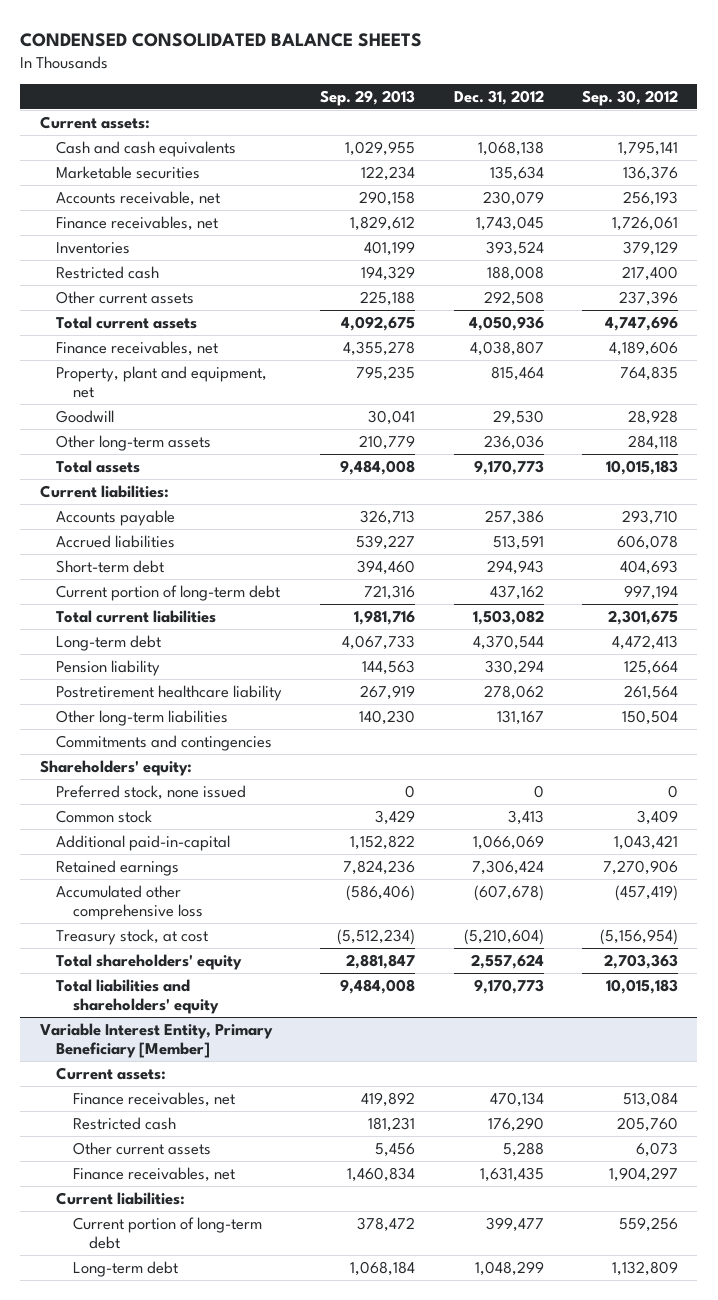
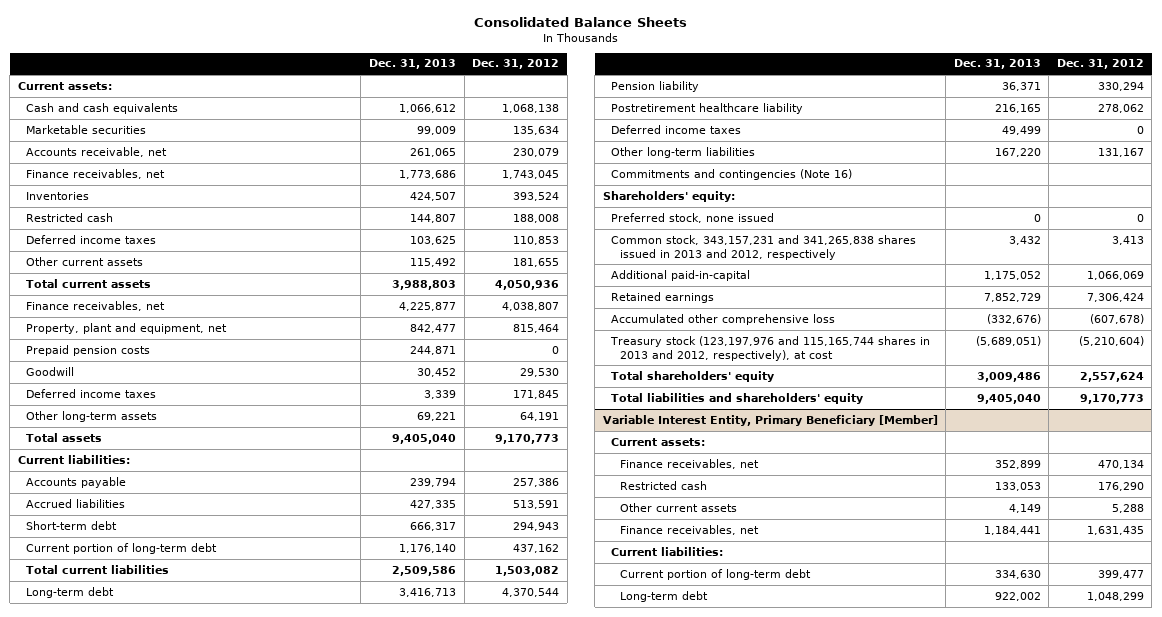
[20,32,423,47] CONDENSED CONSOLIDATED BALANCE SHEETS -> [473,16,687,27] Consolidated Balance Sheets
[320,89,416,106] Sep. 29, 2013 -> none
[582,89,679,106] Sep. 30, 2012 -> none
none -> [368,59,456,70] Dec. 31, 2013
none -> [26,234,157,244] Deferred income taxes
[483,290,544,306] 292,508 -> [513,257,560,267] 181,655
none -> [26,344,151,356] Prepaid pension costs
none -> [26,388,157,398] Deferred income taxes
[483,434,544,450] 236,036 -> [520,411,560,421] 64,191
none -> [611,124,742,134] Deferred income taxes
[56,734,273,751] Commitments and contingencies -> [611,168,853,180] Commitments and contingencies (Note 16)
[56,809,153,823] Common stock -> [611,234,917,260] Common stock, 343,157,231 and 341,265,838 shares issued in 2013 and 2012, respectively
[56,928,209,945] Treasury stock, at cost -> [610,335,931,361] Treasury stock (123,197,976 and 115,165,744 shares in 2013 and 2012, respectively), at cost

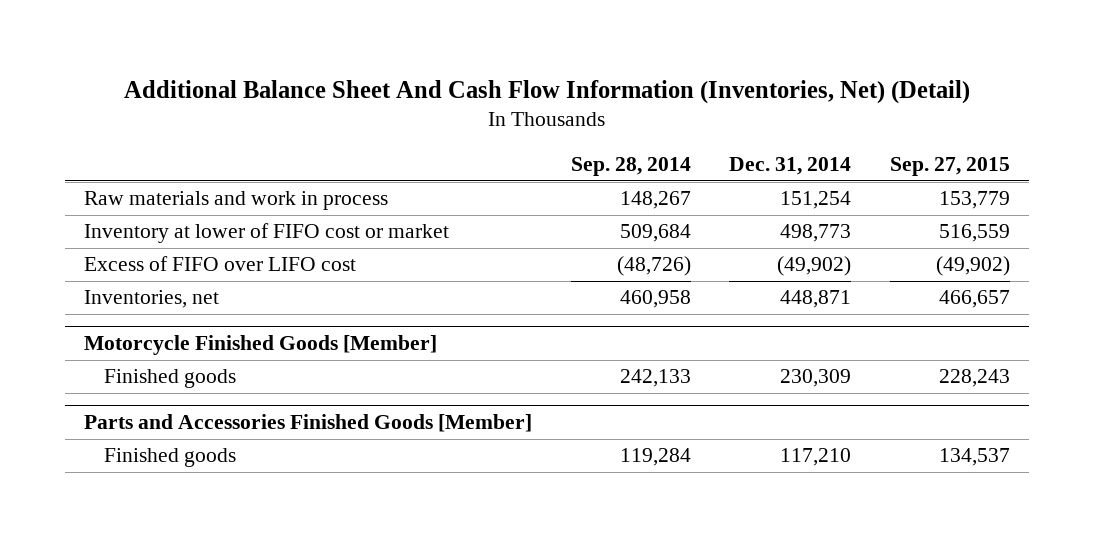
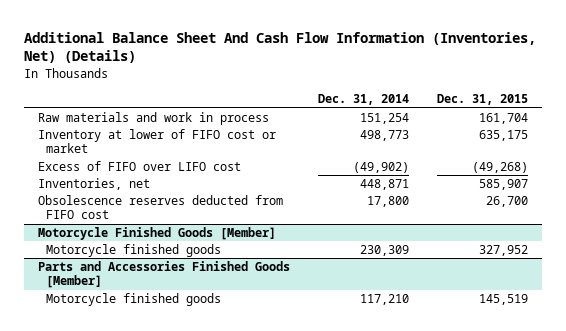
[123,79,970,104] Additional Balance Sheet And Cash Flow Information (Inventories, Net) (Detail) -> [23,31,536,64] Additional Balance Sheet And Cash Flow Information (Inventories, Net) (Details)
[570,157,691,177] Sep. 28, 2014 -> none
[889,157,1010,177] Sep. 27, 2015 -> none
none -> [437,94,529,106] Dec. 31, 2015
none -> [37,195,283,220] Obsolescence reserves deducted from FIFO cost
[104,369,237,389] Finished goods -> [46,244,222,258] Motorcycle finished goods
[104,448,237,468] Finished goods -> [46,293,222,307] Motorcycle finished goods

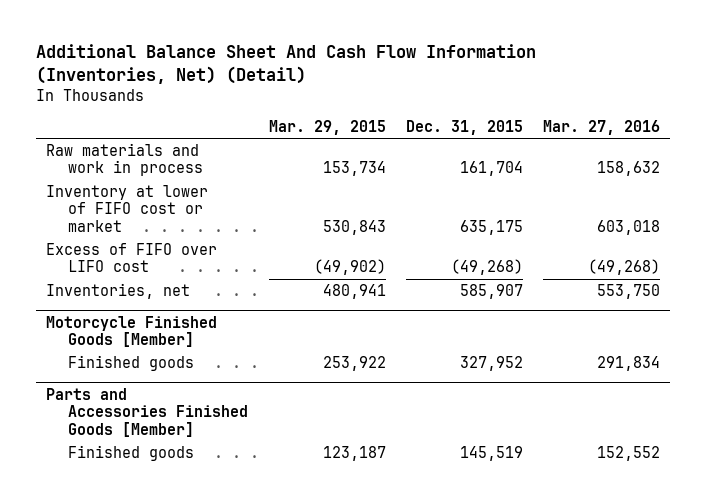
[23,31,536,64] Additional Balance Sheet And Cash Flow Information (Inventories, Net) (Details) -> [35,44,536,85] Additional Balance Sheet And Cash Flow Information (Inventories, Net) (Detail)
[317,94,409,106] Dec. 31, 2014 -> none
none -> [268,120,386,136] Mar. 29, 2015
none -> [543,120,661,136] Mar. 27, 2016
[37,195,283,220] Obsolescence reserves deducted from FIFO cost -> none
[46,244,222,258] Motorcycle finished goods -> [68,354,195,371] Finished goods
[46,293,222,307] Motorcycle finished goods -> [68,444,195,461] Finished goods

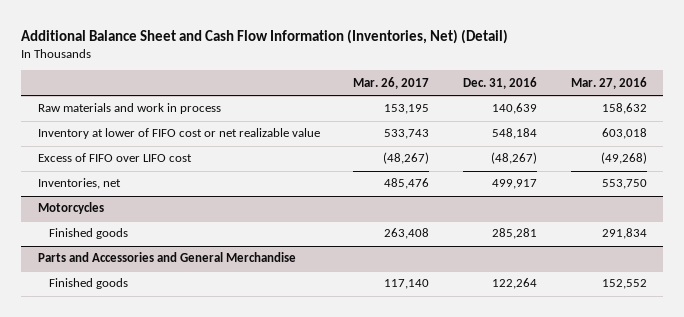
[35,44,536,85] Additional Balance Sheet And Cash Flow Information (Inventories, Net) (Detail) -> [20,28,508,44] Additional Balance Sheet and Cash Flow Information (Inventories, Net) (Detail)
[268,120,386,136] Mar. 29, 2015 -> none
[406,120,524,136] Dec. 31, 2015 -> none
none -> [353,76,430,89] Mar. 26, 2017
none -> [462,76,537,89] Dec. 31, 2016
[46,184,209,233] Inventory at lower of FIFO cost or market -> [37,128,320,140] Inventory at lower of FIFO cost or net realizable value
[46,315,218,348] Motorcycle Finished Goods [Member] -> none
none -> [37,202,104,215] Motorcycles
[46,387,249,437] Parts and Accessories Finished Goods [Member] -> none
none -> [37,252,296,263] Parts and Accessories and General Merchandise

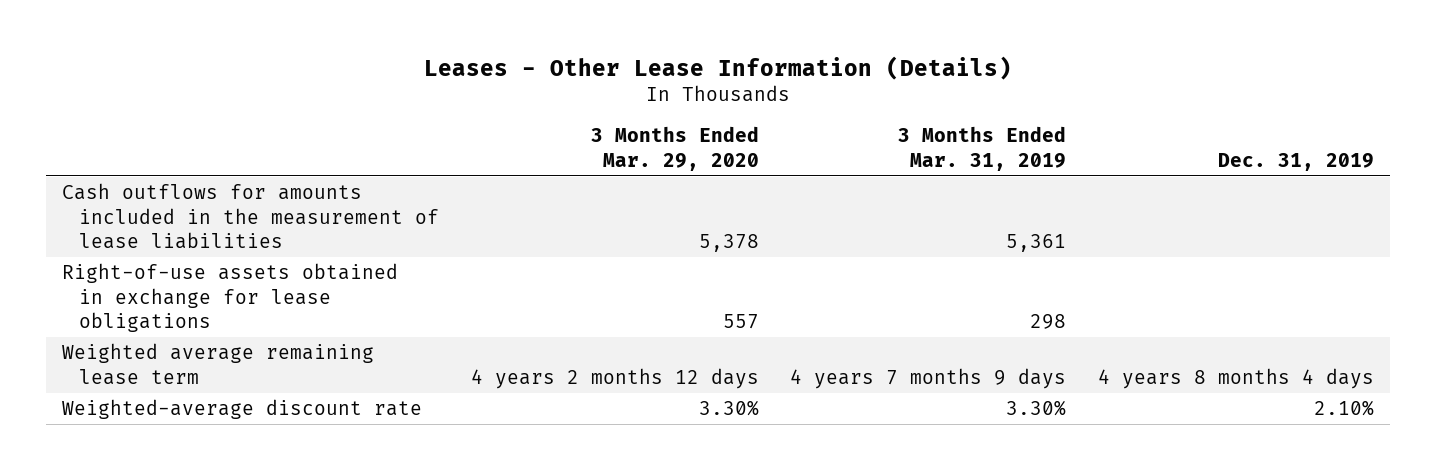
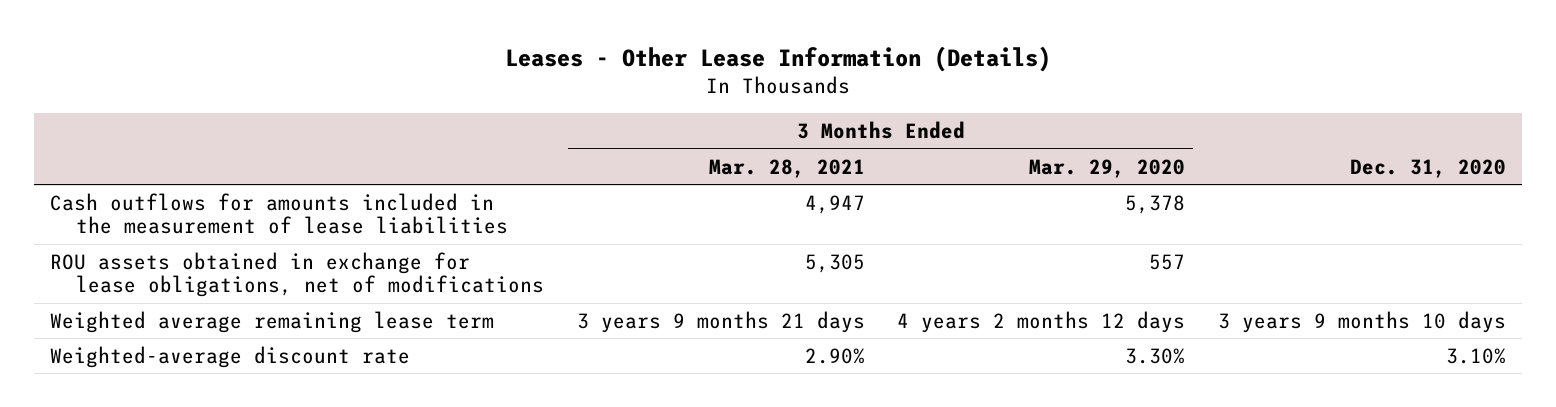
[898,126,1067,171] 3 Months Ended Mar. 31, 2019 -> none
[1218,152,1375,171] Dec. 31, 2019 -> none
none -> [708,158,865,178] Mar. 28, 2021
none -> [1349,158,1506,178] Dec. 31, 2020
[62,263,399,333] Right-of-use assets obtained in exchange for lease obligations -> [50,251,544,298] ROU assets obtained in exchange for lease obligations, net of modifications

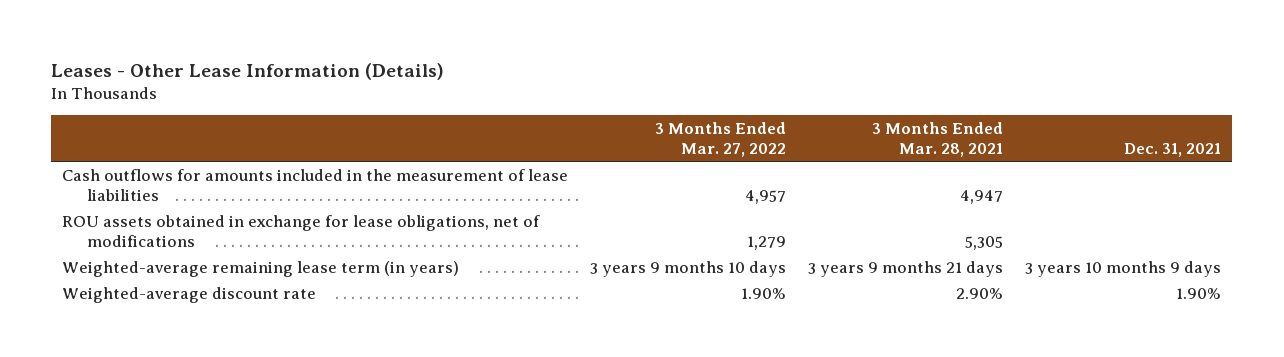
[1029,158,1186,178] Mar. 29, 2020 -> none
[1349,158,1506,178] Dec. 31, 2020 -> none
none -> [655,121,787,158] 3 Months Ended Mar. 27, 2022
none -> [1124,143,1222,158] Dec. 31, 2021
[50,310,495,333] Weighted average remaining lease term -> [62,260,460,277] Weighted-average remaining lease term (in years)

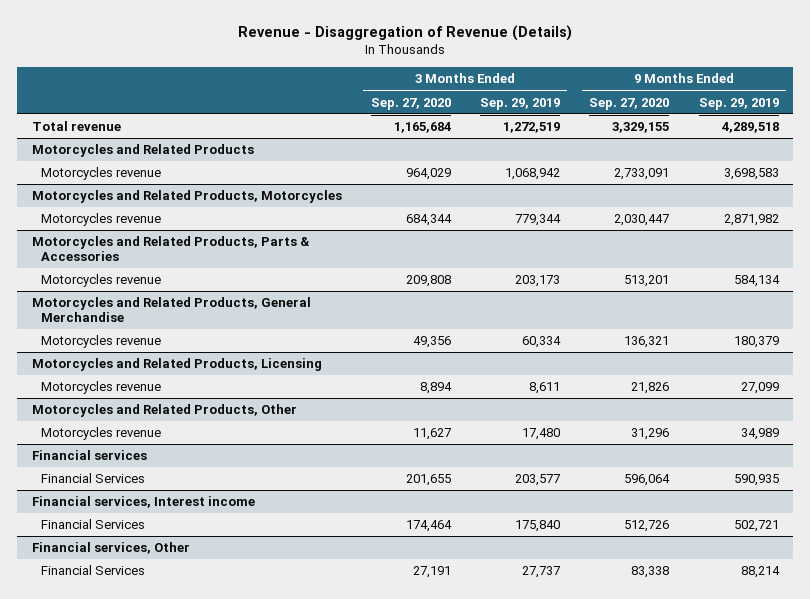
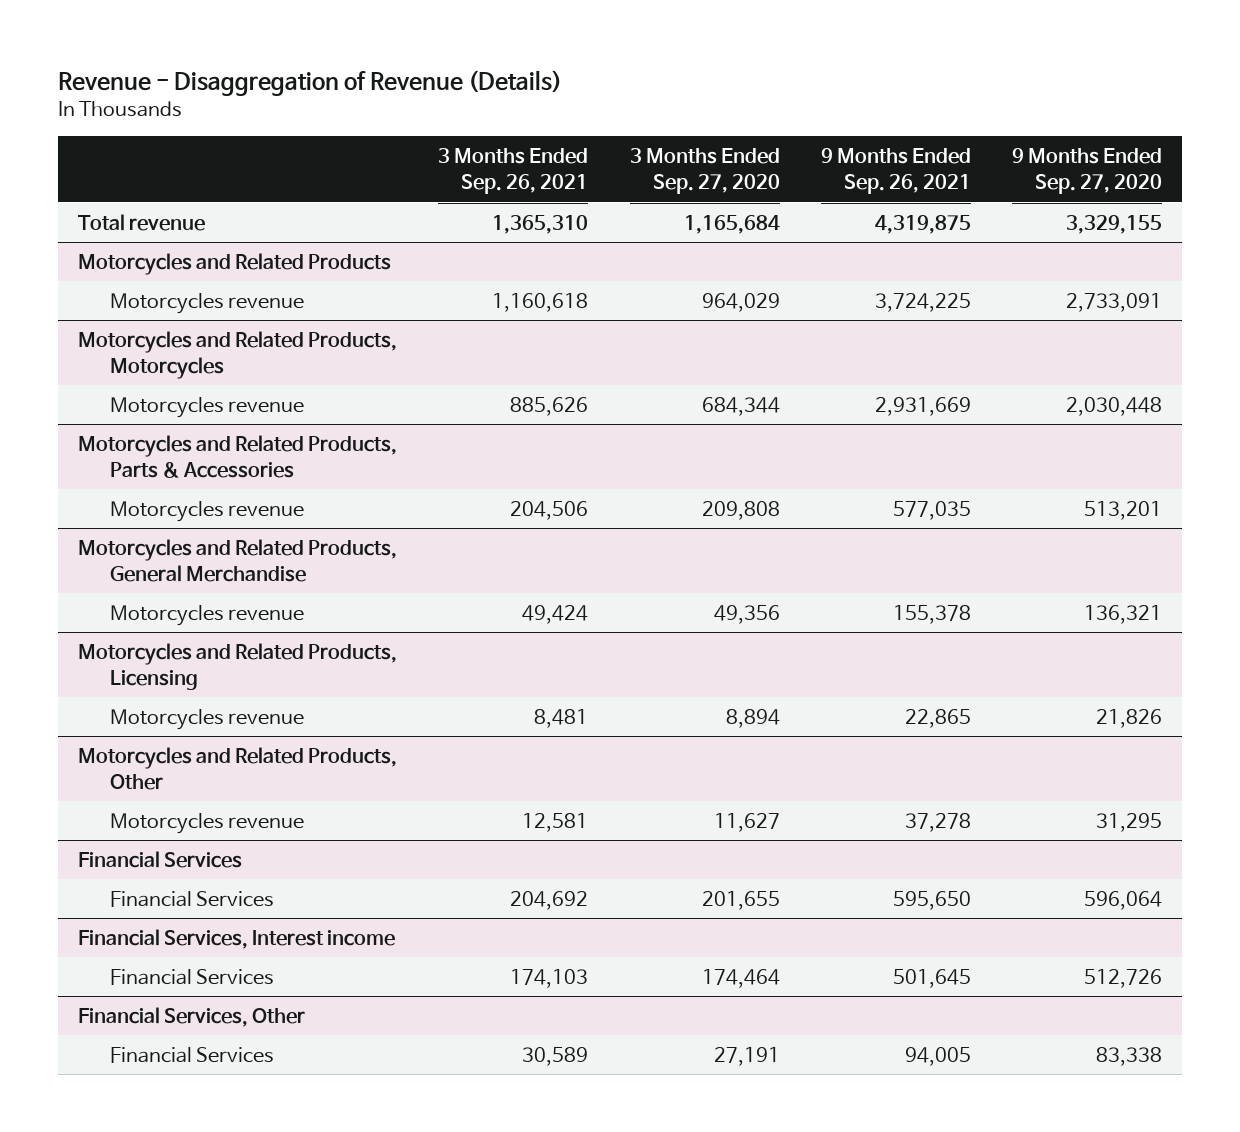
[480,97,561,110] Sep. 29, 2019 -> none
[698,97,779,110] Sep. 29, 2019 -> none
none -> [438,148,589,195] 3 Months Ended Sep. 26, 2021
none -> [820,148,971,195] 9 Months Ended Sep. 26, 2021
[614,214,670,227] 2,030,447 -> [1065,396,1162,416] 2,030,448
[631,428,670,441] 31,296 -> [1095,812,1162,832] 31,295
[31,450,147,461] Financial services -> [78,850,243,868] Financial Services
[31,496,255,509] Financial services, Interest income -> [78,928,396,949] Financial Services, Interest income
[31,542,190,555] Financial services, Other -> [78,1006,306,1027] Financial Services, Other

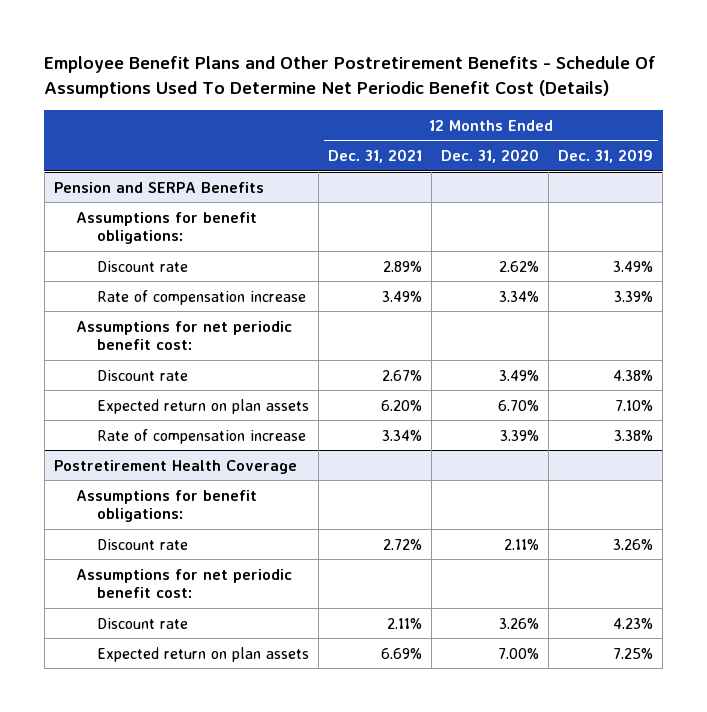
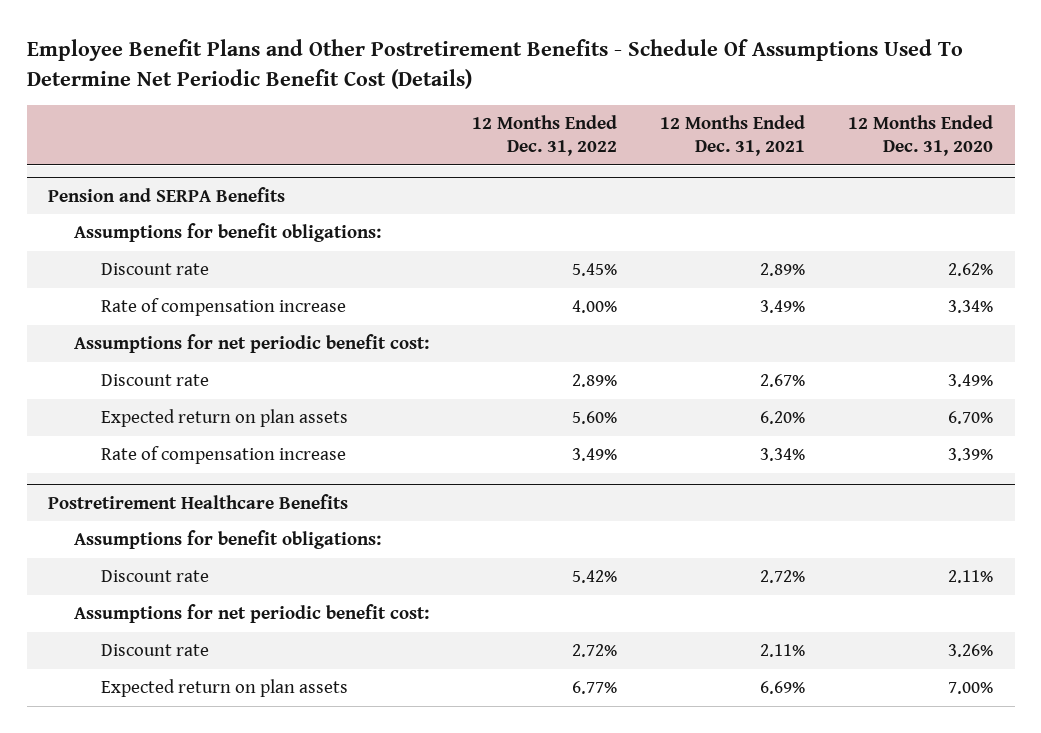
[558,149,654,164] Dec. 31, 2019 -> none
none -> [472,115,618,157] 12 Months Ended Dec. 31, 2022
[53,459,297,474] Postretirement Health Coverage -> [48,493,349,509] Postretirement Healthcare Benefits

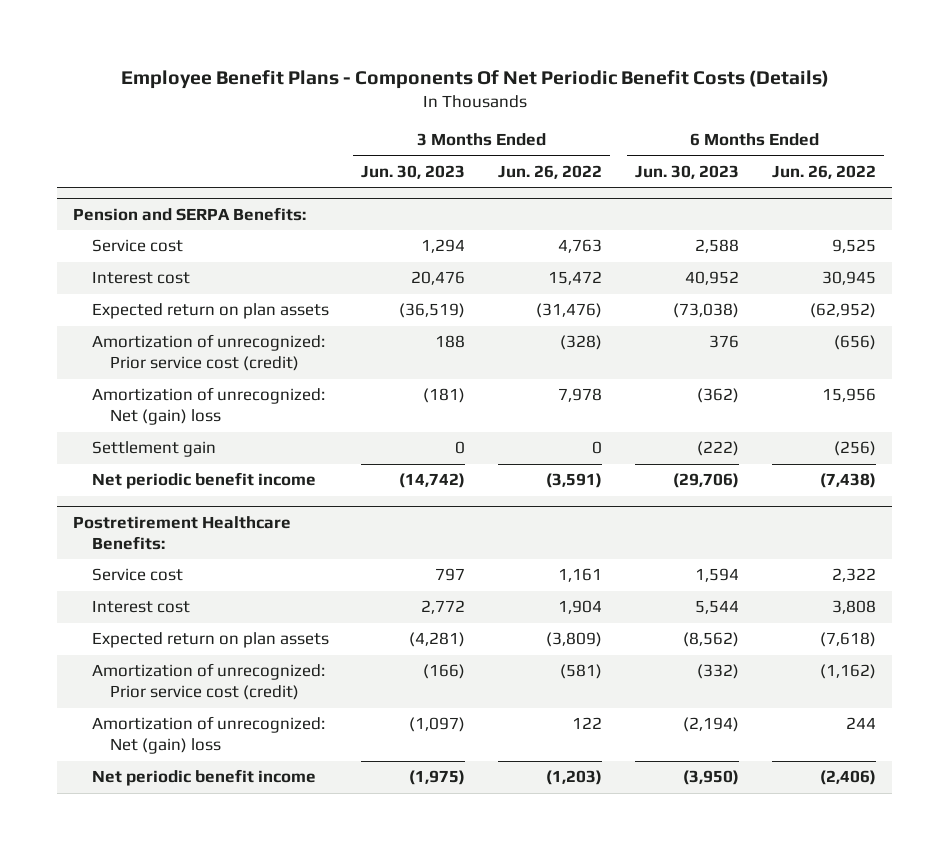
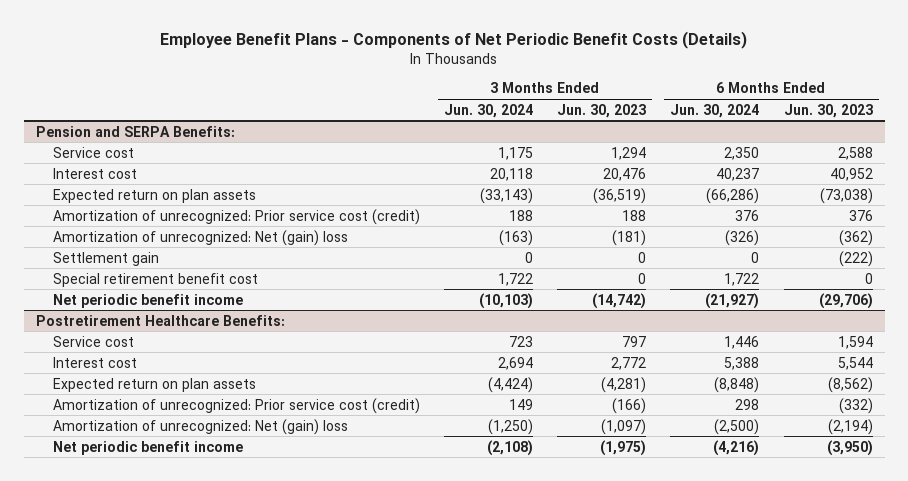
[120,69,829,89] Employee Benefit Plans - Components Of Net Periodic Benefit Costs (Details) -> [160,31,748,50] Employee Benefit Plans - Components of Net Periodic Benefit Costs (Details)
[498,164,603,179] Jun. 26, 2022 -> none
[771,164,876,179] Jun. 26, 2022 -> none
none -> [443,103,533,118] Jun. 30, 2024
none -> [670,103,760,118] Jun. 30, 2024
none -> [52,272,258,287] Special retirement benefit cost

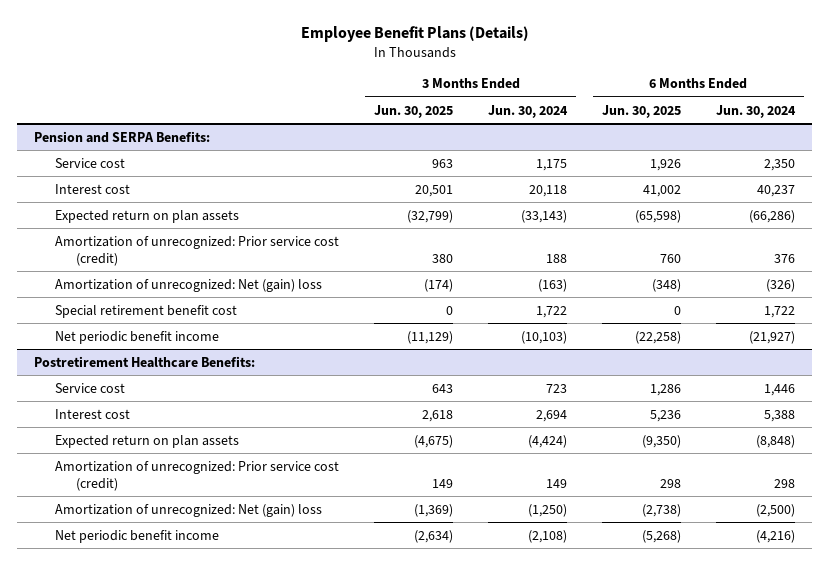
[160,31,748,50] Employee Benefit Plans - Components of Net Periodic Benefit Costs (Details) -> [300,26,529,43] Employee Benefit Plans (Details)
[557,103,647,118] Jun. 30, 2023 -> none
[783,103,873,118] Jun. 30, 2023 -> none
none -> [374,104,454,118] Jun. 30, 2025
none -> [602,104,682,118] Jun. 30, 2025
[52,251,159,266] Settlement gain -> none

